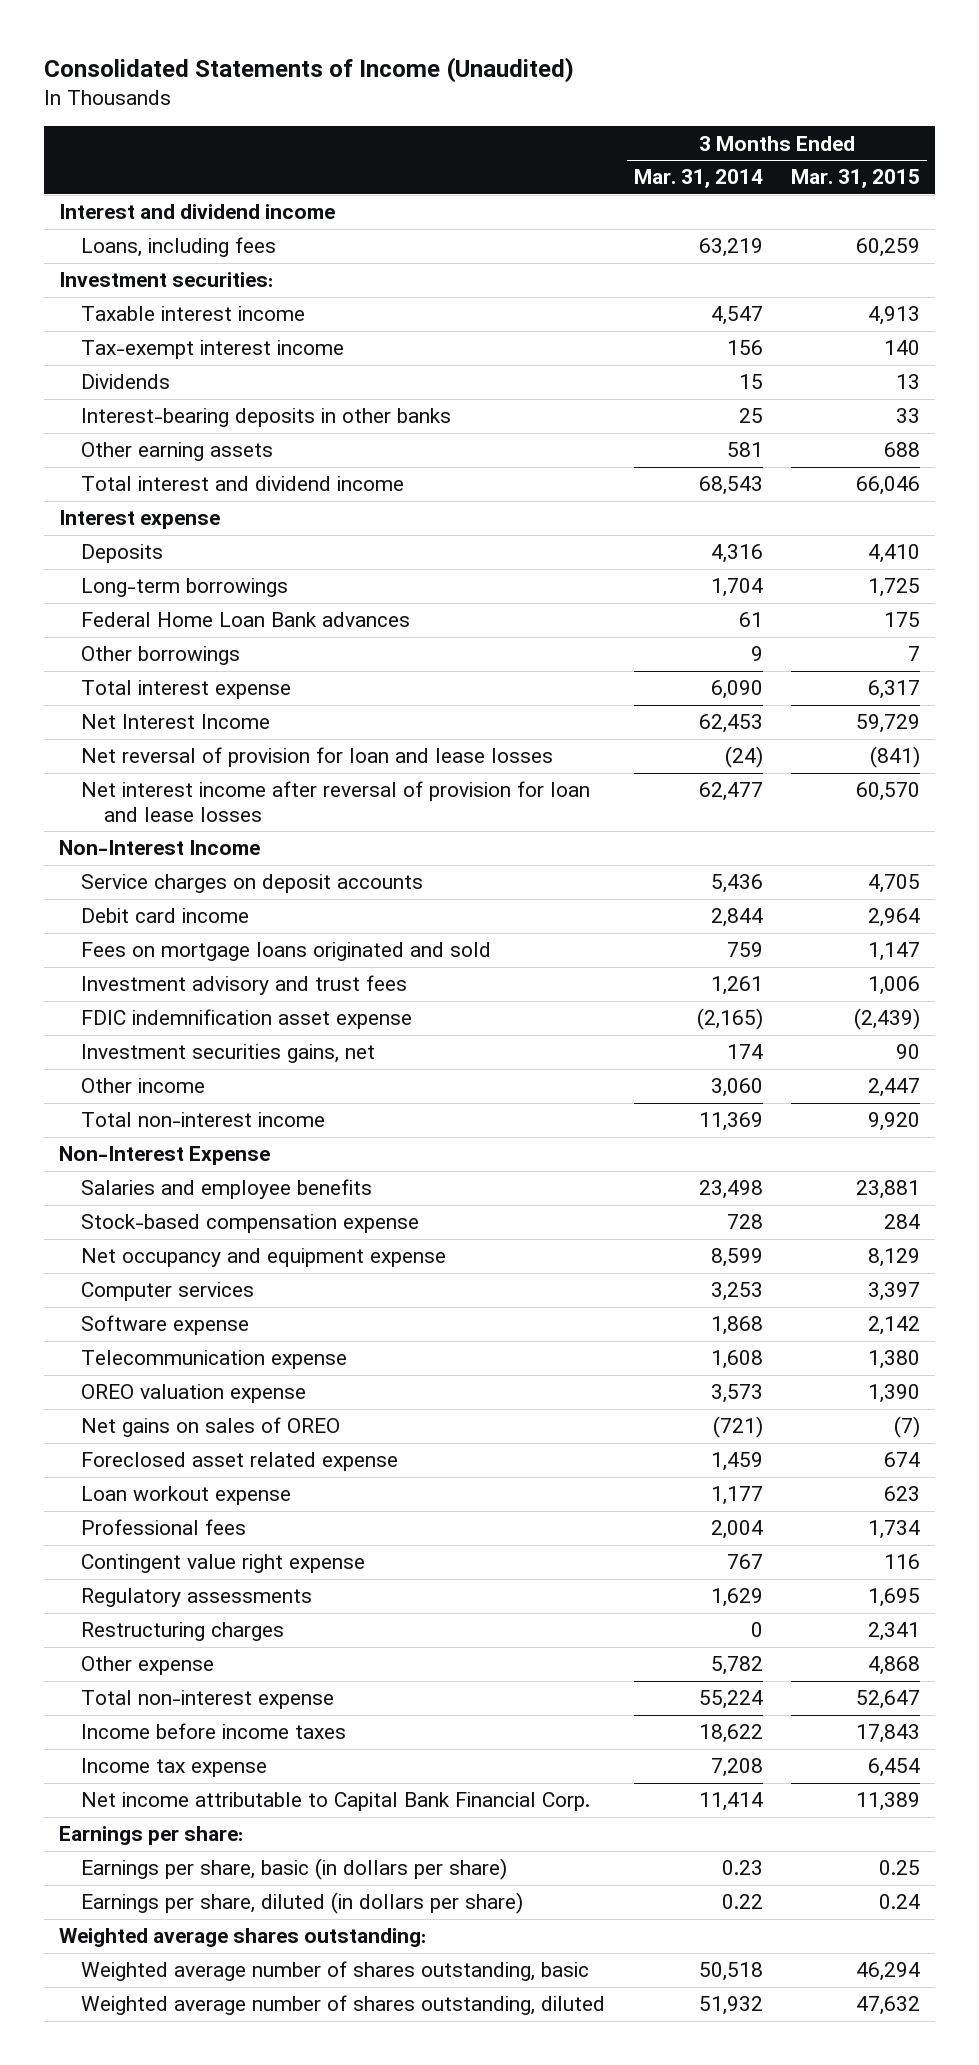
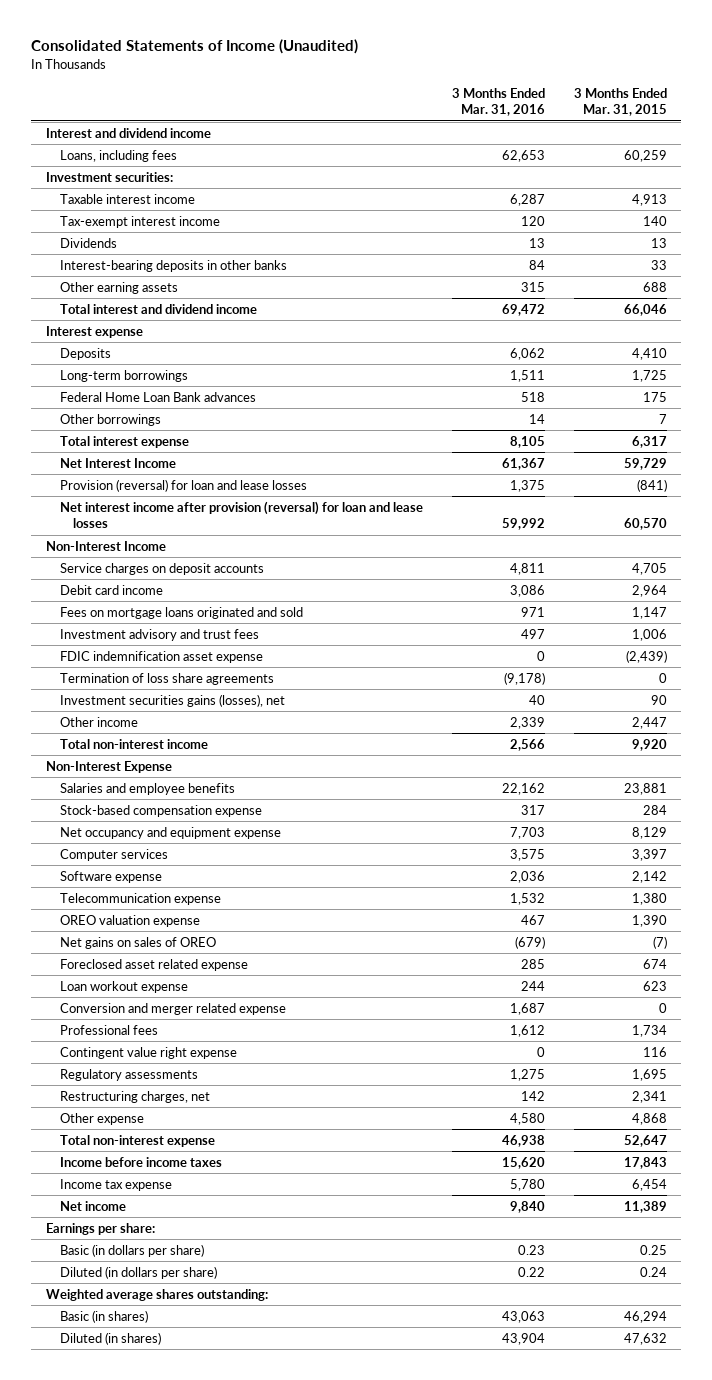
[633,169,763,189] Mar. 31, 2014 -> none
none -> [451,87,545,117] 3 Months Ended Mar. 31, 2016
[81,747,554,768] Net reversal of provision for loan and lease losses -> [59,478,307,492] Provision (reversal) for loan and lease losses
[81,781,591,822] Net interest income after reversal of provision for loan and lease losses -> [59,500,423,529] Net interest income after provision (reversal) for loan and lease losses
none -> [59,672,274,685] Termination of loss share agreements
[81,1044,376,1064] Investment securities gains, net -> [59,693,285,707] Investment securities gains (losses), net
none -> [59,1002,286,1015] Conversion and merger related expense
[81,1622,285,1642] Restructuring charges -> [59,1090,210,1103] Restructuring charges, net
[81,1792,591,1812] Net income attributable to Capital Bank Financial Corp. -> [59,1200,126,1211] Net income
[81,1858,508,1881] Earnings per share, basic (in dollars per share) -> [59,1243,204,1257] Basic (in dollars per share)
[81,1892,524,1915] Earnings per share, diluted (in dollars per share) -> [59,1265,217,1279] Diluted (in dollars per share)
[81,1961,590,1982] Weighted average number of shares outstanding, basic -> [59,1309,148,1323] Basic (in shares)
[81,1995,606,2016] Weighted average number of shares outstanding, diluted -> [59,1331,161,1345] Diluted (in shares)

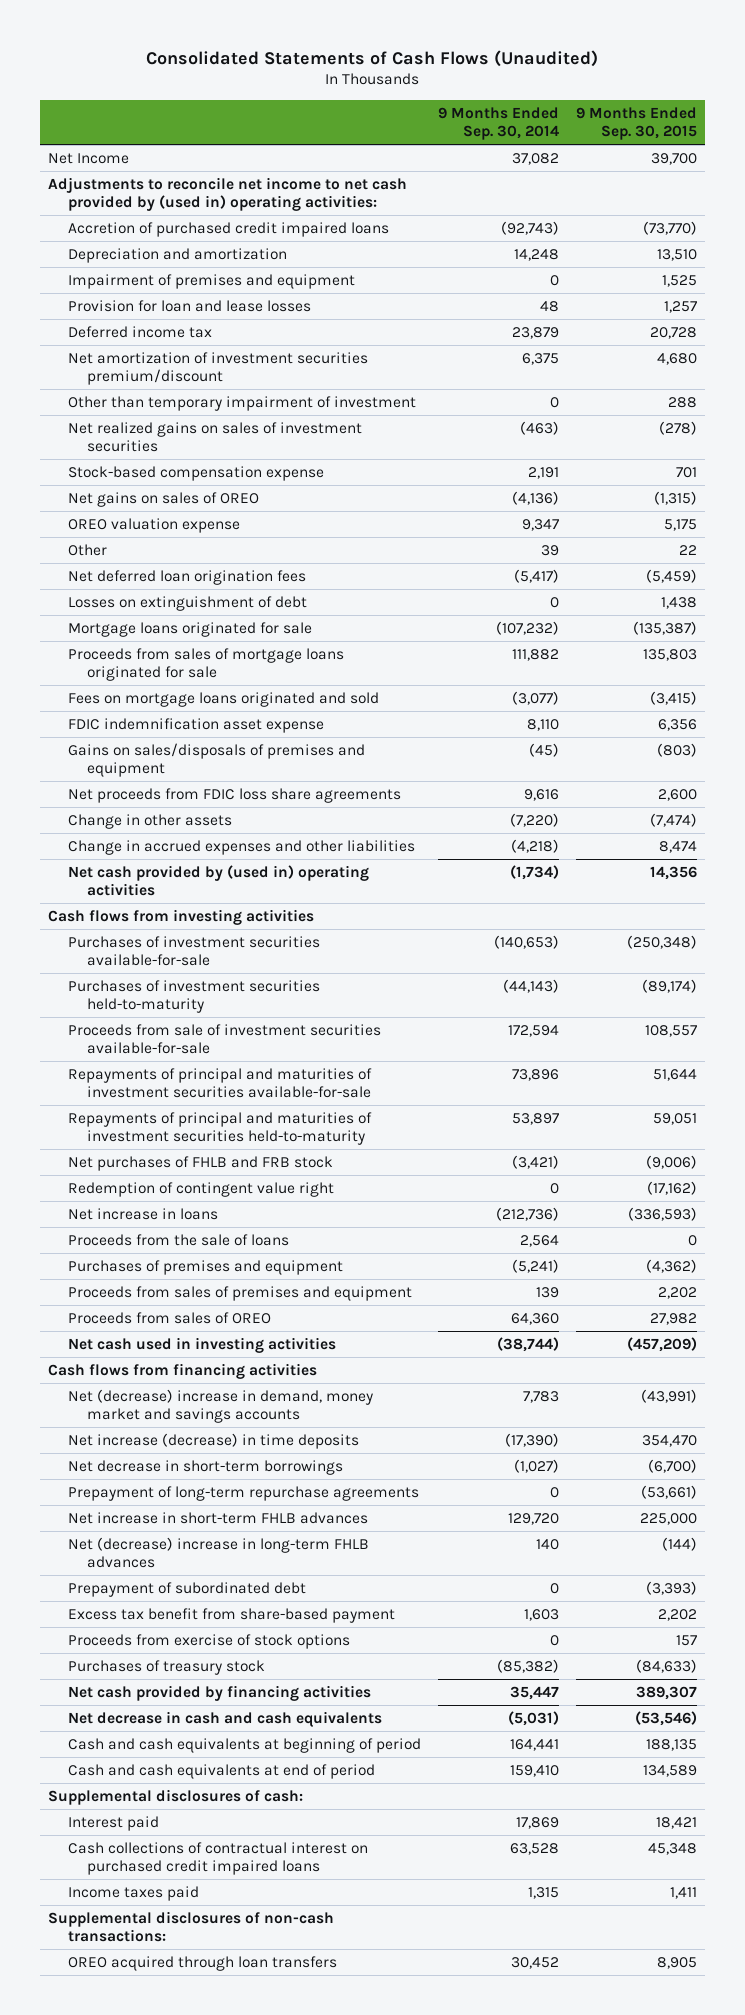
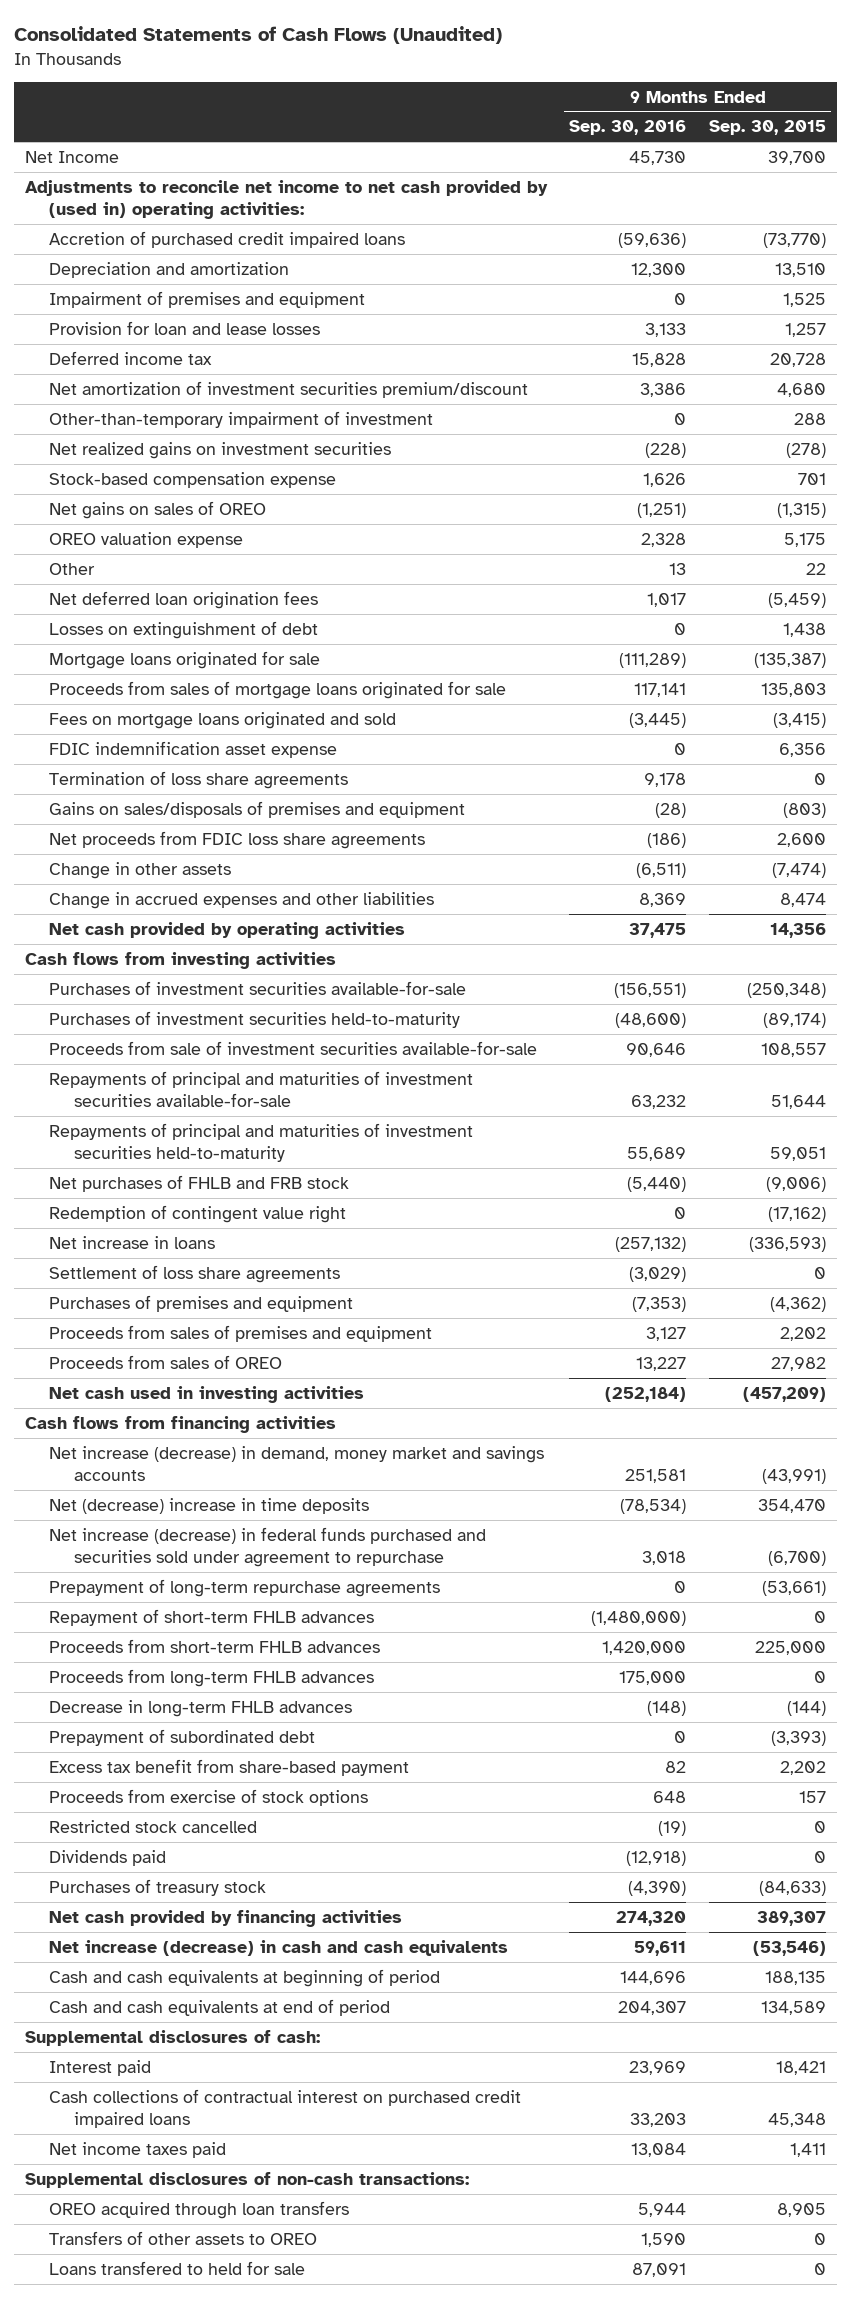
[437,106,559,140] 9 Months Ended Sep. 30, 2014 -> none
none -> [569,120,687,136] Sep. 30, 2016
[67,395,416,411] Other than temporary impairment of investment -> [49,410,434,428] Other-than-temporary impairment of investment
[67,421,362,452] Net realized gains on sales of investment securities -> [49,441,392,459] Net realized gains on investment securities
none -> [49,770,349,789] Termination of loss share agreements
[67,864,369,896] Net cash provided by (used in) operating activities -> [49,921,406,939] Net cash provided by operating activities
[67,1233,289,1246] Proceeds from the sale of loans -> none
none -> [49,1264,341,1283] Settlement of loss share agreements
[67,1388,373,1423] Net (decrease) increase in demand, money market and savings accounts -> [49,1445,545,1481] Net increase (decrease) in demand, money market and savings accounts
[67,1432,359,1449] Net increase (decrease) in time deposits -> [49,1497,370,1514] Net (decrease) increase in time deposits
[67,1459,343,1475] Net decrease in short-term borrowings -> [49,1526,487,1567] Net increase (decrease) in federal funds purchased and securities sold under agreement to repurchase
none -> [49,1608,375,1626] Repayment of short-term FHLB advances
[67,1511,368,1524] Net increase in short-term FHLB advances -> [49,1638,381,1653] Proceeds from short-term FHLB advances
none -> [49,1668,375,1687] Proceeds from long-term FHLB advances
[67,1536,369,1568] Net (decrease) increase in long-term FHLB advances -> [49,1699,353,1717] Decrease in long-term FHLB advances
none -> [49,1819,258,1833] Restricted stock cancelled
none -> [49,1849,167,1866] Dividends paid
[67,1710,382,1727] Net decrease in cash and cash equivalents -> [49,1939,509,1956] Net increase (decrease) in cash and cash equivalents
[67,1885,199,1901] Income taxes paid -> [49,2141,227,2158] Net income taxes paid
none -> [49,2230,318,2245] Transfers of other assets to OREO
none -> [49,2260,306,2275] Loans transfered to held for sale

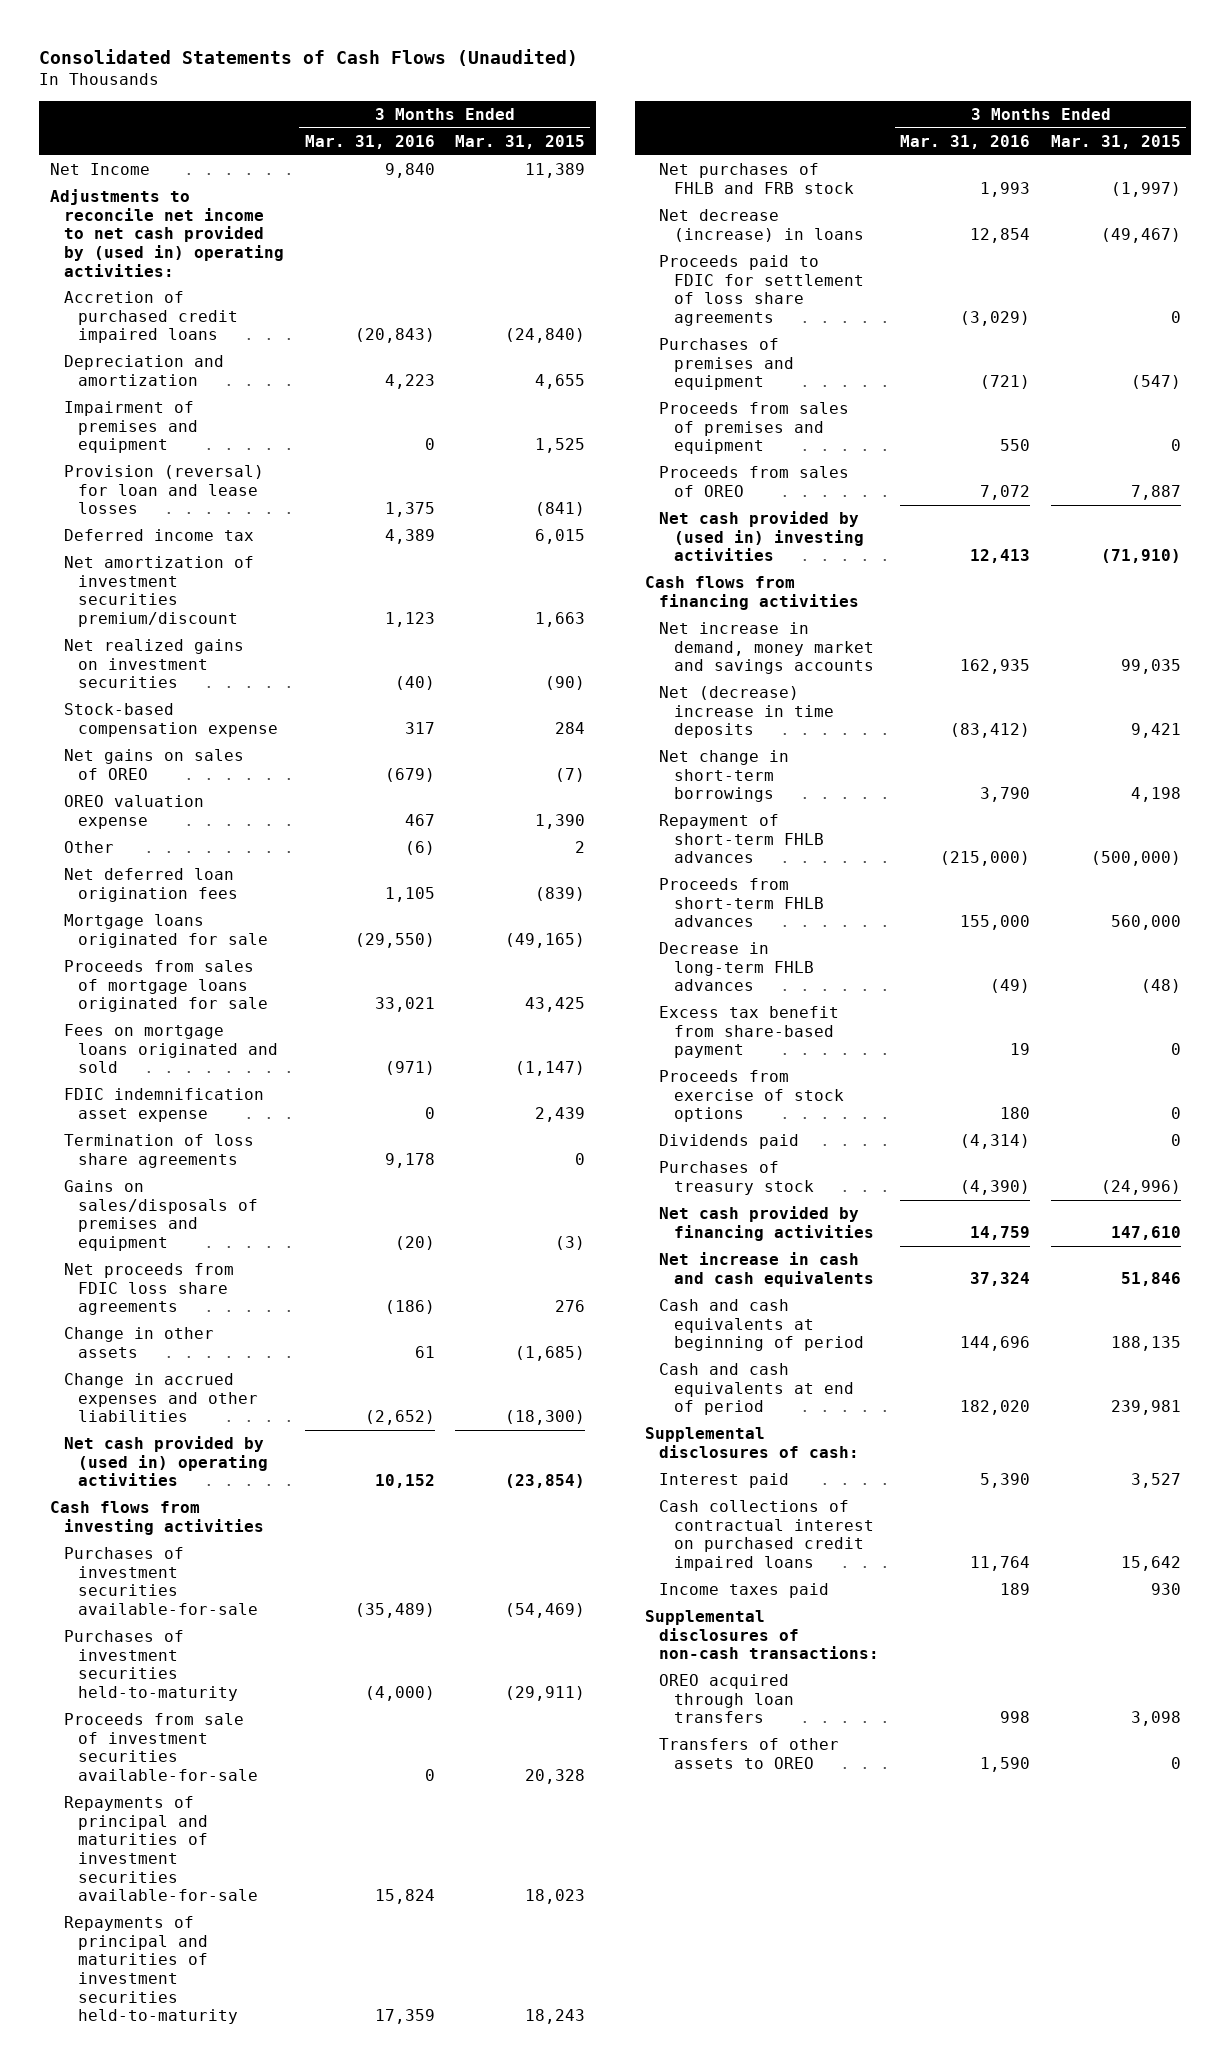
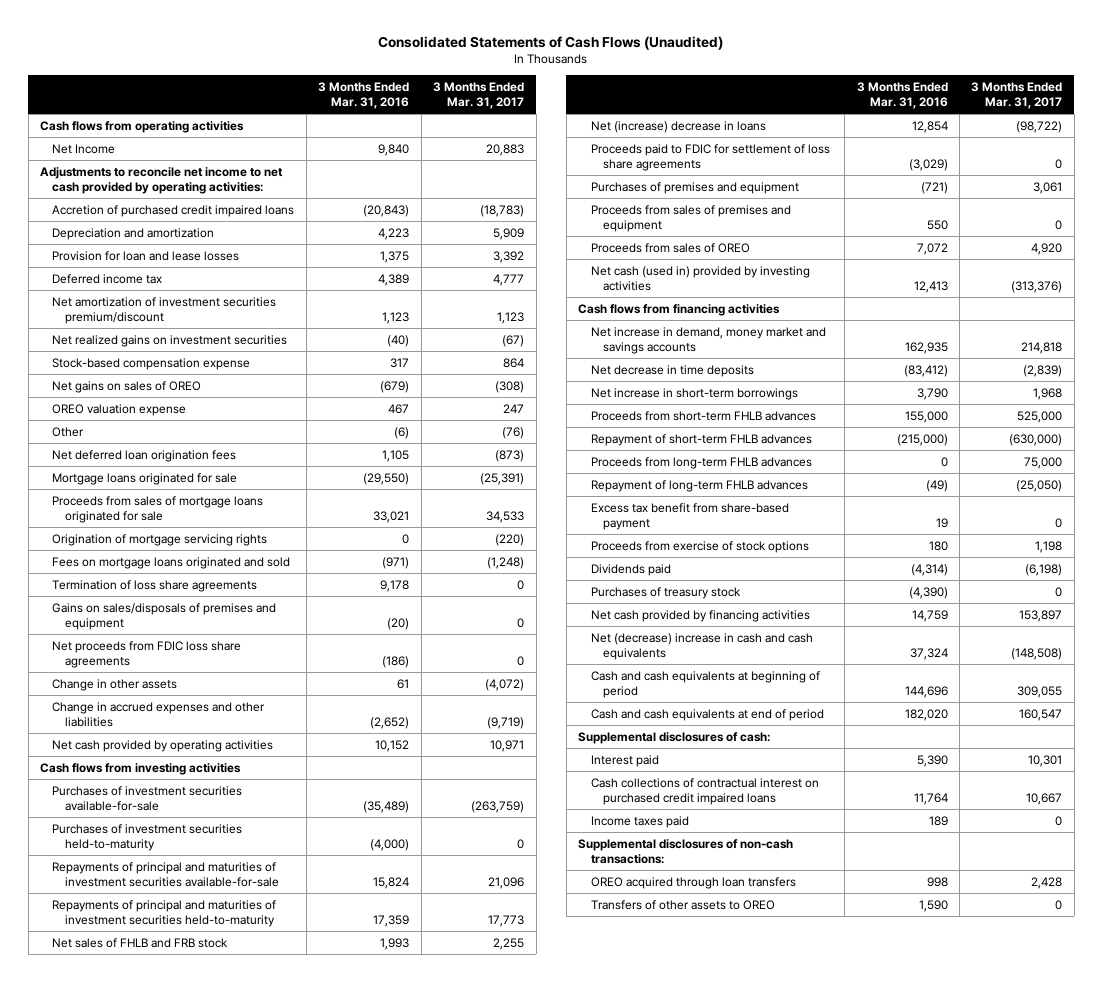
[455,134,586,149] Mar. 31, 2015 -> none
none -> [433,81,525,110] 3 Months Ended Mar. 31, 2017
none -> [39,120,244,133] Cash flows from operating activities
[49,189,284,277] Adjustments to reconcile net income to net cash provided by (used in) operating activities: -> [39,166,283,195] Adjustments to reconcile net income to net cash provided by operating activities:
[63,401,199,454] Impairment of premises and equipment -> none
[63,465,264,515] Provision (reversal) for loan and lease losses -> [52,250,240,261] Provision for loan and lease losses
none -> [52,533,268,546] Origination of mortgage servicing rights
[63,1088,264,1122] FDIC indemnification asset expense -> none
[63,1436,269,1487] Net cash provided by (used in) operating activities -> [52,739,274,752] Net cash provided by operating activities
[63,1713,259,1781] Proceeds from sale of investment securities available-for-sale -> none
[659,163,854,194] Net purchases of FHLB and FRB stock -> [52,937,229,948] Net sales of FHLB and FRB stock
[659,209,864,242] Net decrease (increase) in loans -> [590,120,766,133] Net (increase) decrease in loans
[659,511,864,562] Net cash provided by (used in) investing activities -> [590,265,810,292] Net cash (used in) provided by investing activities
[659,686,834,739] Net (decrease) increase in time deposits -> [590,364,754,377] Net decrease in time deposits
[659,750,790,803] Net change in short-term borrowings -> [590,387,798,400] Net increase in short-term borrowings
[659,814,824,864] Repayment of short-term FHLB advances -> [590,433,812,446] Repayment of short-term FHLB advances
none -> [590,456,812,469] Proceeds from long-term FHLB advances
[659,942,814,992] Decrease in long-term FHLB advances -> [590,479,808,492] Repayment of long-term FHLB advances
[659,1252,874,1287] Net increase in cash and cash equivalents -> [590,632,813,661] Net (decrease) increase in cash and cash equivalents

